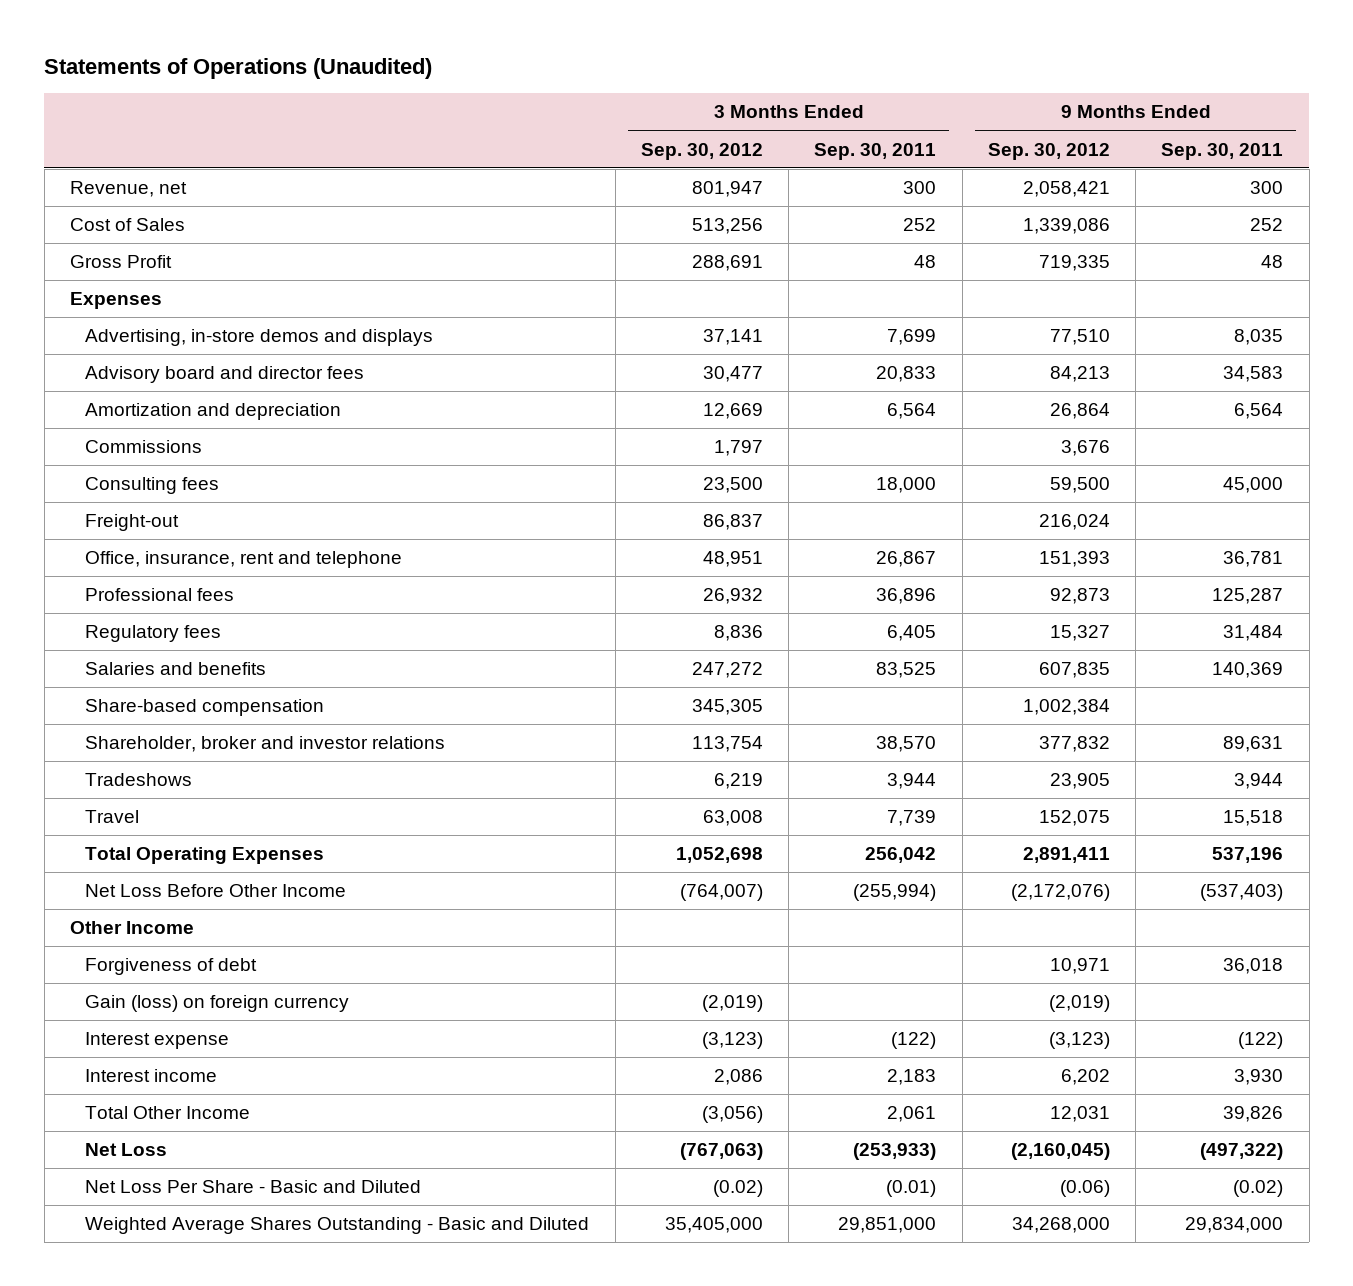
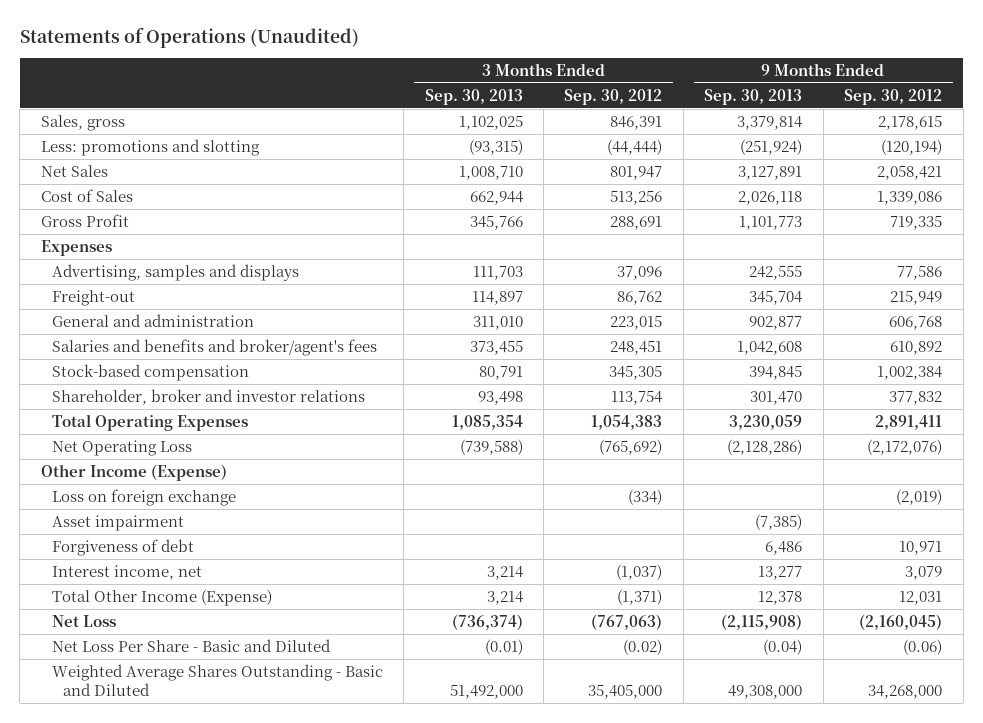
[814,142,937,160] Sep. 30, 2011 -> none
[1161,142,1284,160] Sep. 30, 2011 -> none
none -> [424,88,523,105] Sep. 30, 2013
none -> [704,88,803,105] Sep. 30, 2013
none -> [40,114,125,131] Sales, gross
none -> [40,138,260,156] Less: promotions and slotting
[69,181,187,198] Revenue, net -> [40,164,108,177] Net Sales
[85,366,365,384] Advisory board and director fees -> none
[85,403,342,421] Amortization and depreciation -> none
[85,440,203,454] Commissions -> none
[85,477,220,495] Consulting fees -> none
[85,551,403,569] Office, insurance, rent and telephone -> none
[85,588,235,602] Professional fees -> none
[85,625,222,643] Regulatory fees -> none
[85,329,434,347] Advertising, in-store demos and displays -> [51,263,299,281] Advertising, samples and displays
[702,329,763,346] 37,141 -> [617,265,663,280] 37,096
[1049,329,1110,346] 77,510 -> [897,264,943,280] 77,586
[702,514,763,531] 86,837 -> [617,290,663,305] 86,762
[1038,514,1110,531] 216,024 -> [890,289,943,305] 215,949
none -> [51,313,254,327] General and administration
[85,662,267,676] Salaries and benefits -> [51,338,377,356] Salaries and benefits and broker/agent's fees
[691,662,763,679] 247,272 -> [610,339,663,355] 248,451
[1038,662,1110,679] 607,835 -> [890,340,943,355] 610,892
[85,699,325,717] Share-based compensation -> [51,363,249,381] Stock-based compensation
[85,773,193,787] Tradeshows -> none
[85,810,140,824] Travel -> none
[675,847,763,864] 1,052,698 -> [591,414,663,430] 1,054,383
[85,884,347,898] Net Loss Before Other Income -> [51,439,192,456] Net Operating Loss
[679,884,763,902] (764,007) -> [599,438,663,455] (765,692)
[69,921,194,935] Other Income -> [40,463,227,481] Other Income (Expense)
none -> [51,488,236,506] Loss on foreign exchange
none -> [51,514,184,531] Asset impairment
[85,995,350,1013] Gain (loss) on foreign currency -> none
[85,1032,230,1050] Interest expense -> none
[85,1069,218,1083] Interest income -> [51,564,202,580] Interest income, net
[713,1069,763,1086] 2,086 -> [616,563,663,580] (1,037)
[1060,1069,1110,1086] 6,202 -> [905,565,943,580] 3,079
[85,1106,251,1120] Total Other Income -> [51,588,272,606] Total Other Income (Expense)
[701,1106,763,1124] (3,056) -> [617,588,663,605] (1,371)

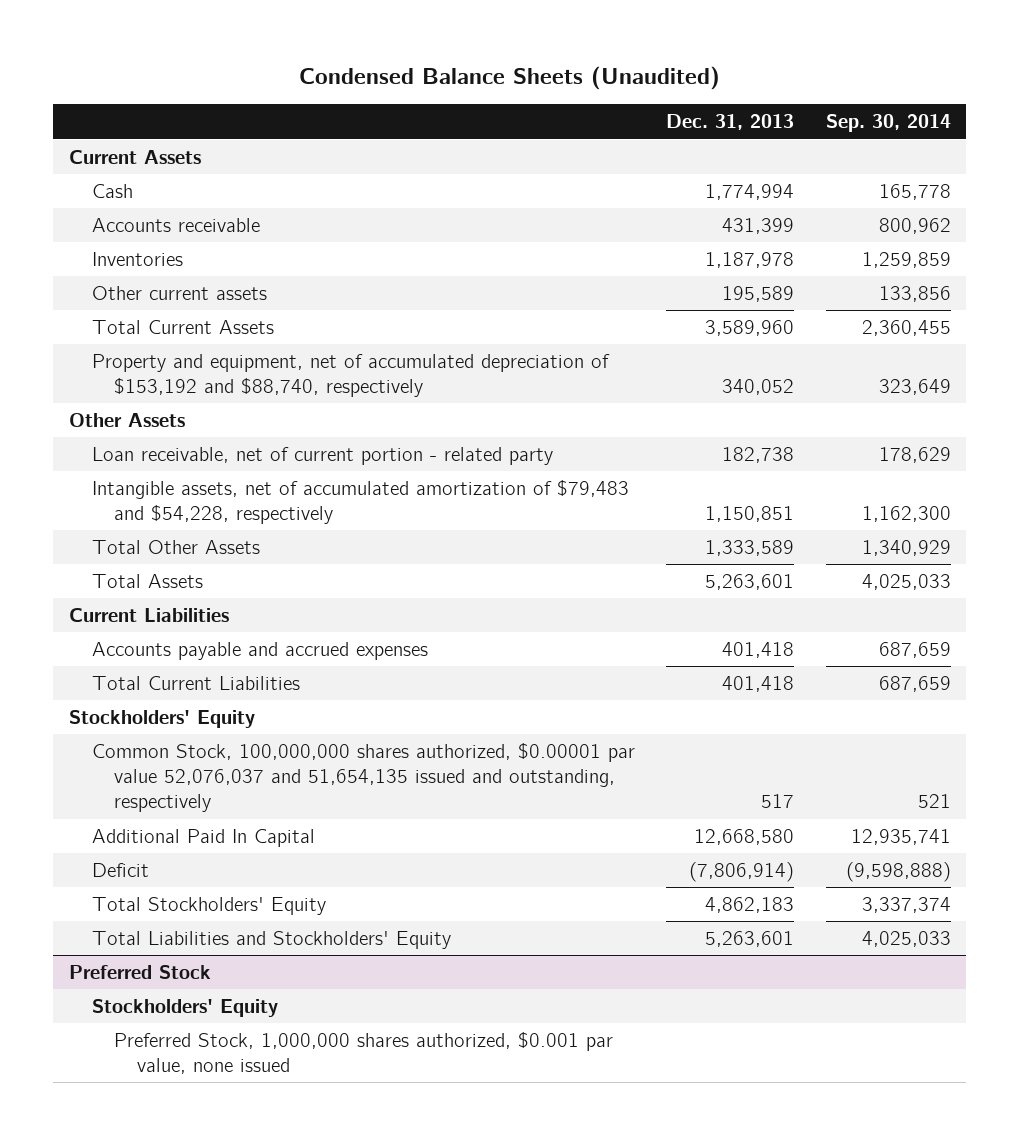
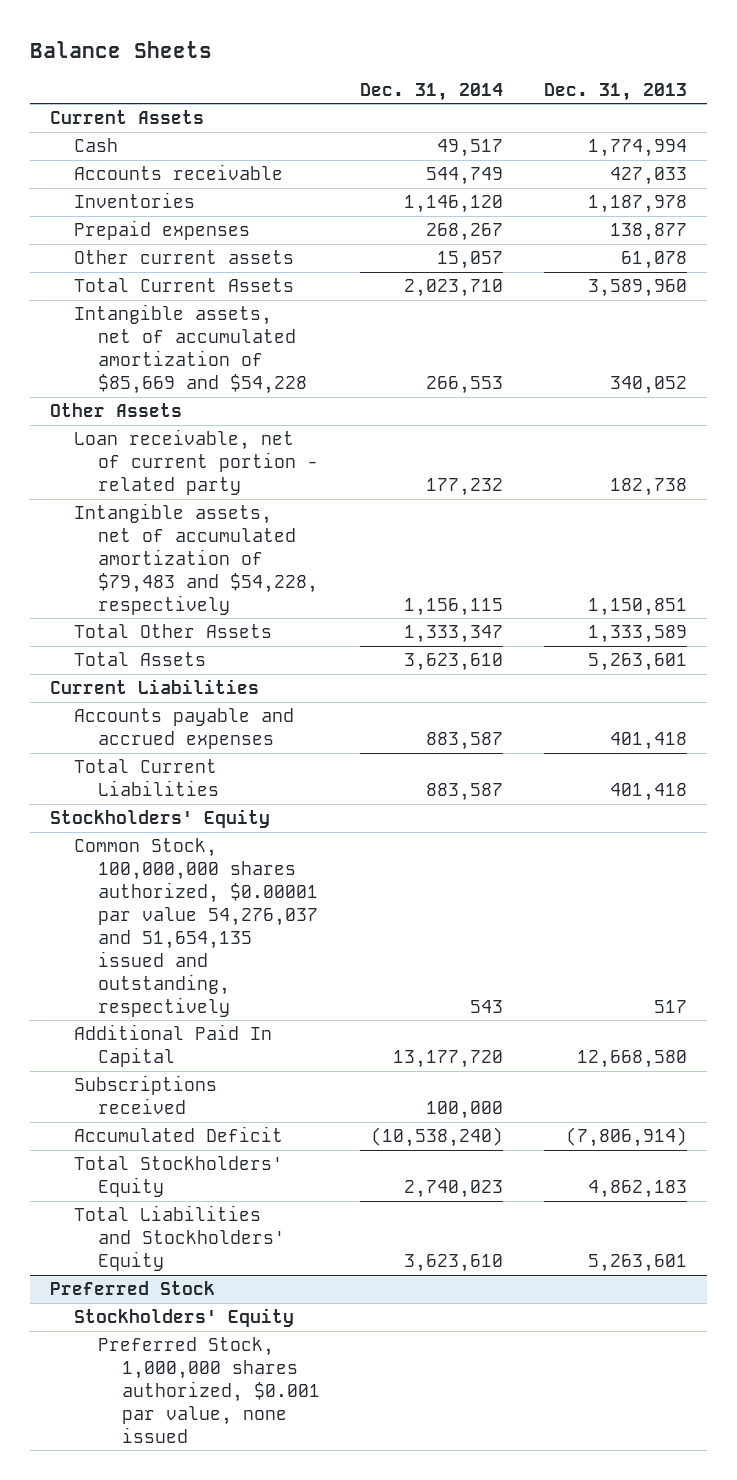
[298,66,720,91] Condensed Balance Sheets (Unaudited) -> [29,40,212,58] Balance Sheets
[825,114,951,133] Sep. 30, 2014 -> none
none -> [360,82,504,101] Dec. 31, 2014
[722,217,795,234] 431,399 -> [609,167,687,186] 427,033
none -> [73,220,250,241] Prepaid expenses
[722,285,795,302] 195,589 -> [620,251,687,270] 61,078
[91,353,610,398] Property and equipment, net of accumulated depreciation of $153,192 and $88,740, respectively -> [73,304,307,394] Intangible assets, net of accumulated amortization of $85,669 and $54,228
[91,742,635,813] Common Stock, 100,000,000 shares authorized, $0.00001 par value 52,076,037 and 51,654,135 issued and outstanding, respectively -> [73,838,318,1017] Common Stock, 100,000,000 shares authorized, $0.00001 par value 54,276,037 and 51,654,135 issued and outstanding, respectively
none -> [73,1075,217,1115] Subscriptions received
[91,862,149,877] Deficit -> [73,1126,283,1143] Accumulated Deficit

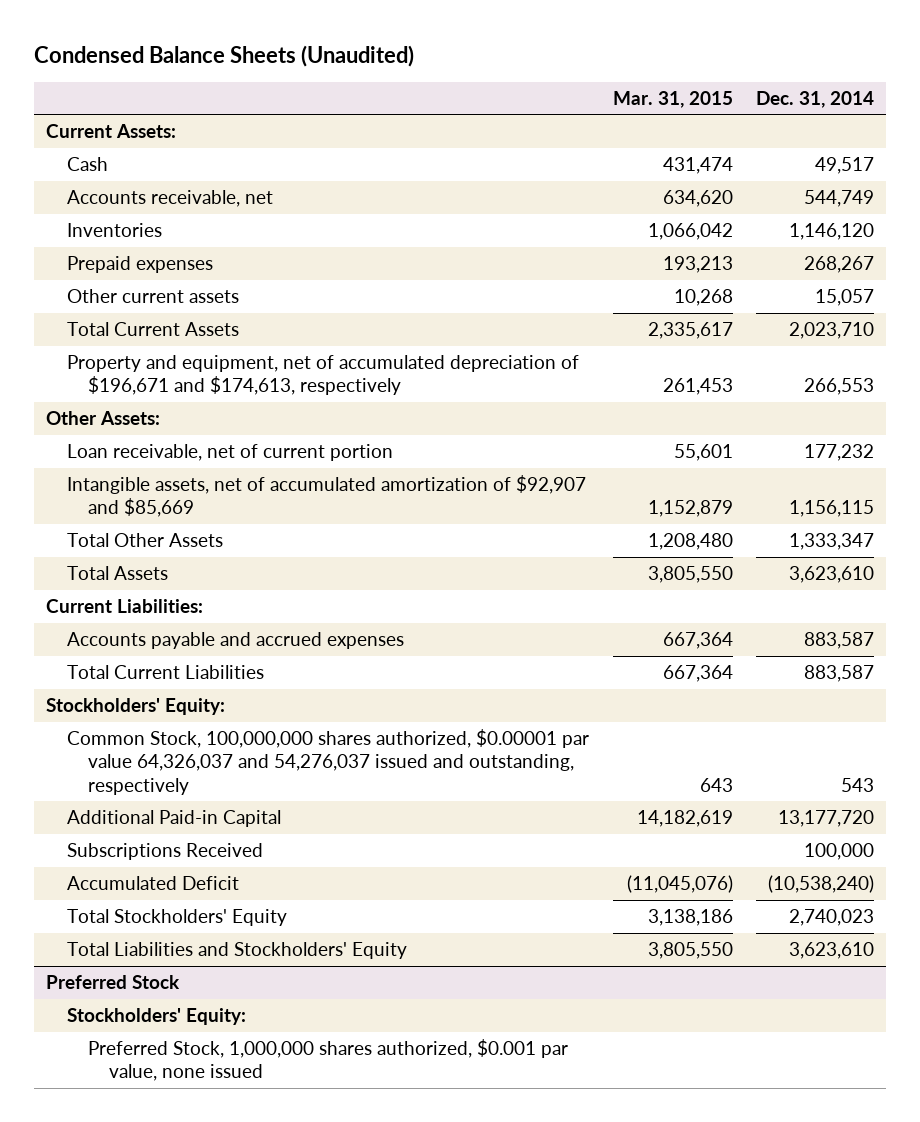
[29,40,212,58] Balance Sheets -> [33,44,414,67] Condensed Balance Sheets (Unaudited)
[543,82,687,101] Dec. 31, 2013 -> none
none -> [612,90,733,108] Mar. 31, 2015
[49,110,204,125] Current Assets -> [45,124,176,139] Current Assets:
[73,164,283,181] Accounts receivable -> [66,190,273,208] Accounts receivable, net
[73,304,307,394] Intangible assets, net of accumulated amortization of $85,669 and $54,228 -> [66,355,579,396] Property and equipment, net of accumulated depreciation of $196,671 and $174,613, respectively
[49,403,182,418] Other Assets -> [45,411,160,426] Other Assets:
[73,429,318,496] Loan receivable, net of current portion - related party -> [66,444,393,462] Loan receivable, net of current portion
[73,503,318,615] Intangible assets, net of accumulated amortization of $79,483 and $54,228, respectively -> [66,475,586,518] Intangible assets, net of accumulated amortization of $92,907 and $85,669
[49,679,259,695] Current Liabilities -> [45,599,203,614] Current Liabilities:
[49,809,270,829] Stockholders' Equity -> [45,698,225,716] Stockholders' Equity:
[73,838,318,1017] Common Stock, 100,000,000 shares authorized, $0.00001 par value 54,276,037 and 51,654,135 issued and outstanding, respectively -> [66,729,589,795] Common Stock, 100,000,000 shares authorized, $0.00001 par value 64,326,037 and 54,276,037 issued and outstanding, respectively
[73,1024,272,1068] Additional Paid In Capital -> [66,810,281,828] Additional Paid-in Capital
[73,1075,217,1115] Subscriptions received -> [66,843,263,861] Subscriptions Received
[73,1308,294,1328] Stockholders' Equity -> [66,1008,246,1026] Stockholders' Equity:

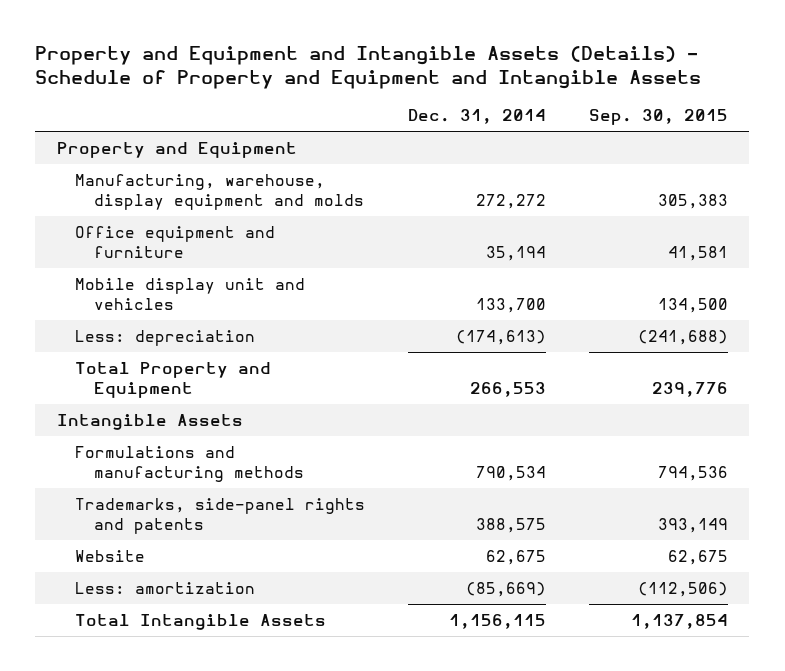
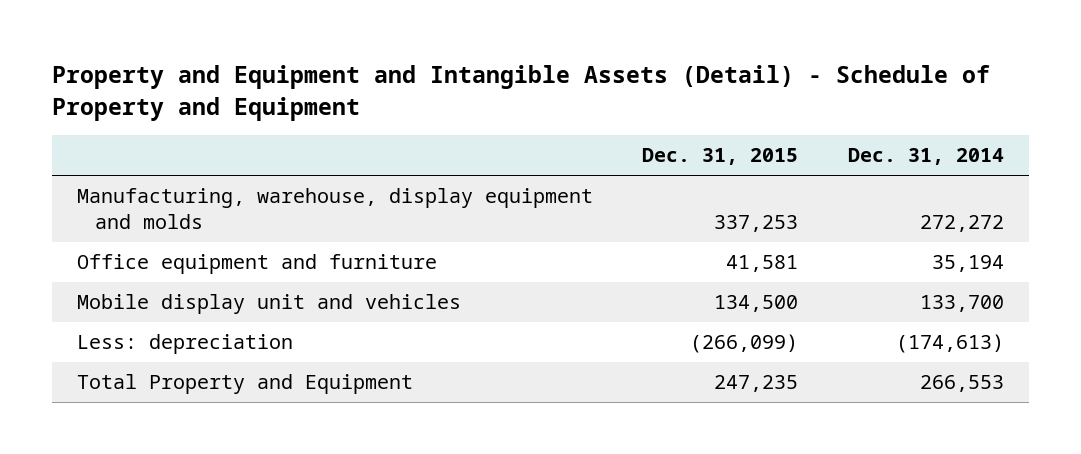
[35,45,702,89] Property and Equipment and Intangible Assets (Details) - Schedule of Property and Equipment and Intangible Assets -> [52,65,991,121] Property and Equipment and Intangible Assets (Detail) - Schedule of Property and Equipment
[588,108,728,125] Sep. 30, 2015 -> none
none -> [642,148,799,166] Dec. 31, 2015
[56,141,297,158] Property and Equipment -> none
[56,413,243,430] Intangible Assets -> none
[75,445,305,482] Formulations and manufacturing methods -> none
[75,497,366,534] Trademarks, side-panel rights and patents -> none
[75,549,146,562] Website -> none
[75,581,256,594] Less: amortization -> none
[75,613,327,630] Total Intangible Assets -> none

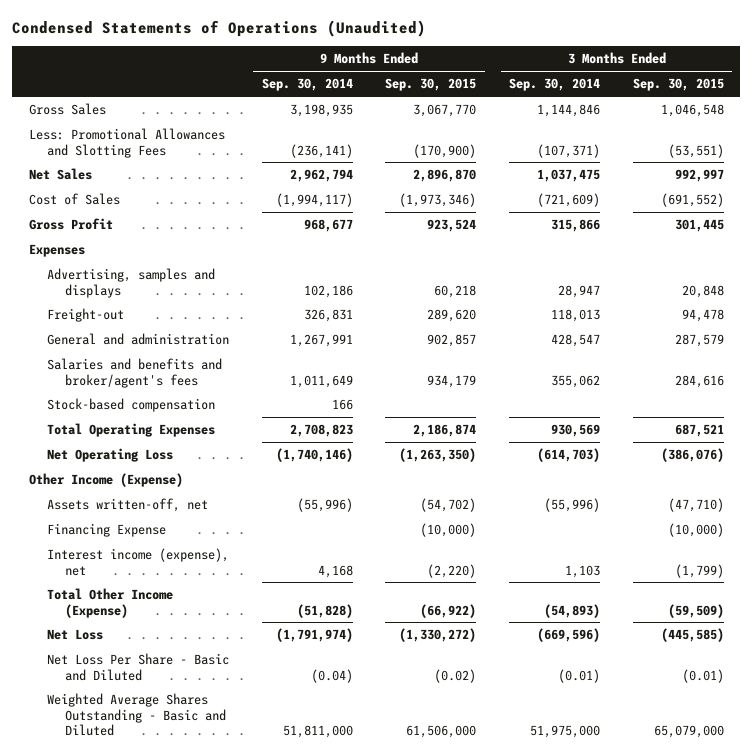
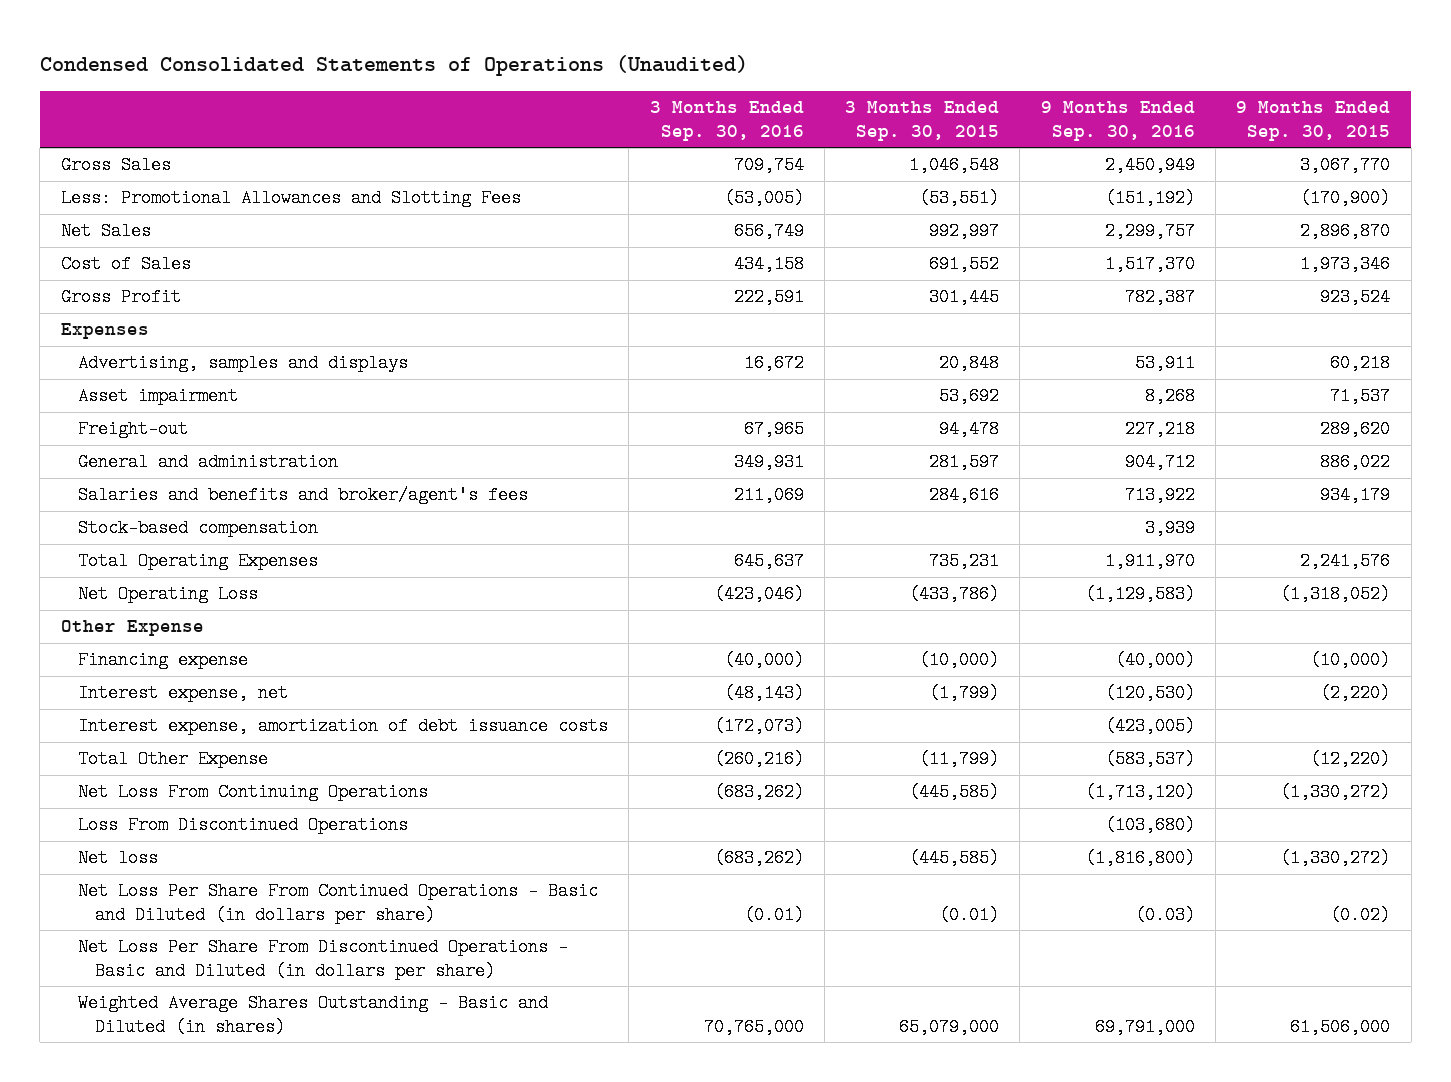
[12,19,427,37] Condensed Statements of Operations (Unaudited) -> [39,54,748,76] Condensed Consolidated Statements of Operations (Unaudited)
[261,78,353,92] Sep. 30, 2014 -> none
[509,78,601,92] Sep. 30, 2014 -> none
none -> [649,101,804,141] 3 Months Ended Sep. 30, 2016
none -> [1040,101,1195,141] 9 Months Ended Sep. 30, 2016
[399,193,477,208] (1,973,346) -> [1300,255,1391,274] 1,973,346
[660,193,724,208] (691,552) -> [929,255,1000,274] 691,552
none -> [78,387,239,406] Asset impairment
[427,334,477,348] 902,857 -> [1320,453,1391,472] 886,022
[674,334,724,348] 287,579 -> [929,453,1000,472] 281,597
[46,498,208,513] Assets written-off, net -> none
[413,424,477,438] 2,186,874 -> [1300,552,1391,571] 2,241,576
[674,424,724,438] 687,521 -> [929,552,1000,571] 735,231
[399,448,477,463] (1,263,350) -> [1280,585,1391,604] (1,318,052)
[660,448,724,463] (386,076) -> [909,585,1000,604] (433,786)
[28,473,183,488] Other Income (Expense) -> [60,620,204,637] Other Expense
[46,523,166,538] Financing Expense -> [78,651,249,670] Financing expense
[46,548,229,576] Interest income (expense), net -> [78,684,289,703] Interest expense, net
none -> [78,717,609,736] Interest expense, amortization of debt issuance costs
[46,588,173,618] Total Other Income (Expense) -> [78,750,269,769] Total Other Expense
[420,603,477,618] (66,922) -> [1310,750,1391,769] (12,220)
[667,603,724,618] (59,509) -> [919,750,1000,769] (11,799)
none -> [78,783,429,802] Net Loss From Continuing Operations
none -> [78,816,409,835] Loss From Discontinued Operations
[46,629,103,641] Net Loss -> [78,849,159,868] Net loss
[46,653,229,681] Net Loss Per Share - Basic and Diluted -> [78,882,599,925] Net Loss Per Share From Continued Operations - Basic and Diluted (in dollars per share)
none -> [78,938,569,981] Net Loss Per Share From Discontinued Operations - Basic and Diluted (in dollars per share)
[46,693,227,736] Weighted Average Shares Outstanding - Basic and Diluted -> [78,994,549,1037] Weighted Average Shares Outstanding - Basic and Diluted (in shares)

